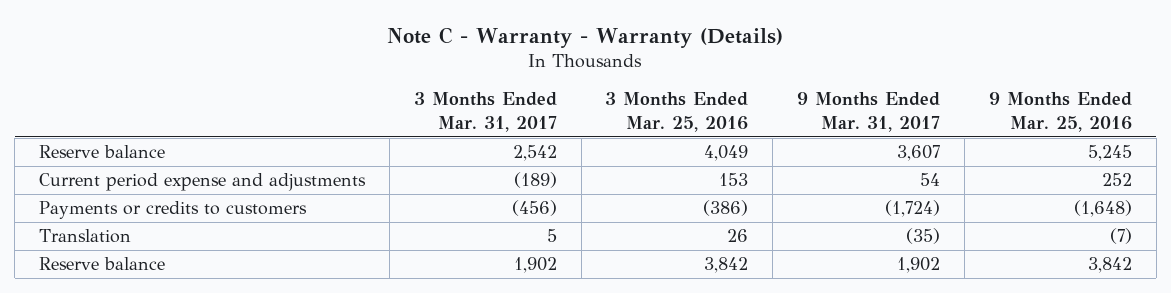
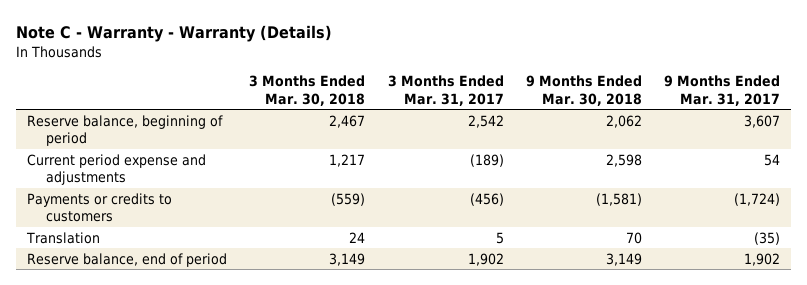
[605,92,749,132] 3 Months Ended Mar. 25, 2016 -> none
[989,92,1133,132] 9 Months Ended Mar. 25, 2016 -> none
none -> [249,75,366,107] 3 Months Ended Mar. 30, 2018
none -> [525,75,642,107] 9 Months Ended Mar. 30, 2018
[38,145,165,159] Reserve balance -> [26,114,223,147] Reserve balance, beginning of period
[38,257,165,271] Reserve balance -> [26,252,227,267] Reserve balance, end of period

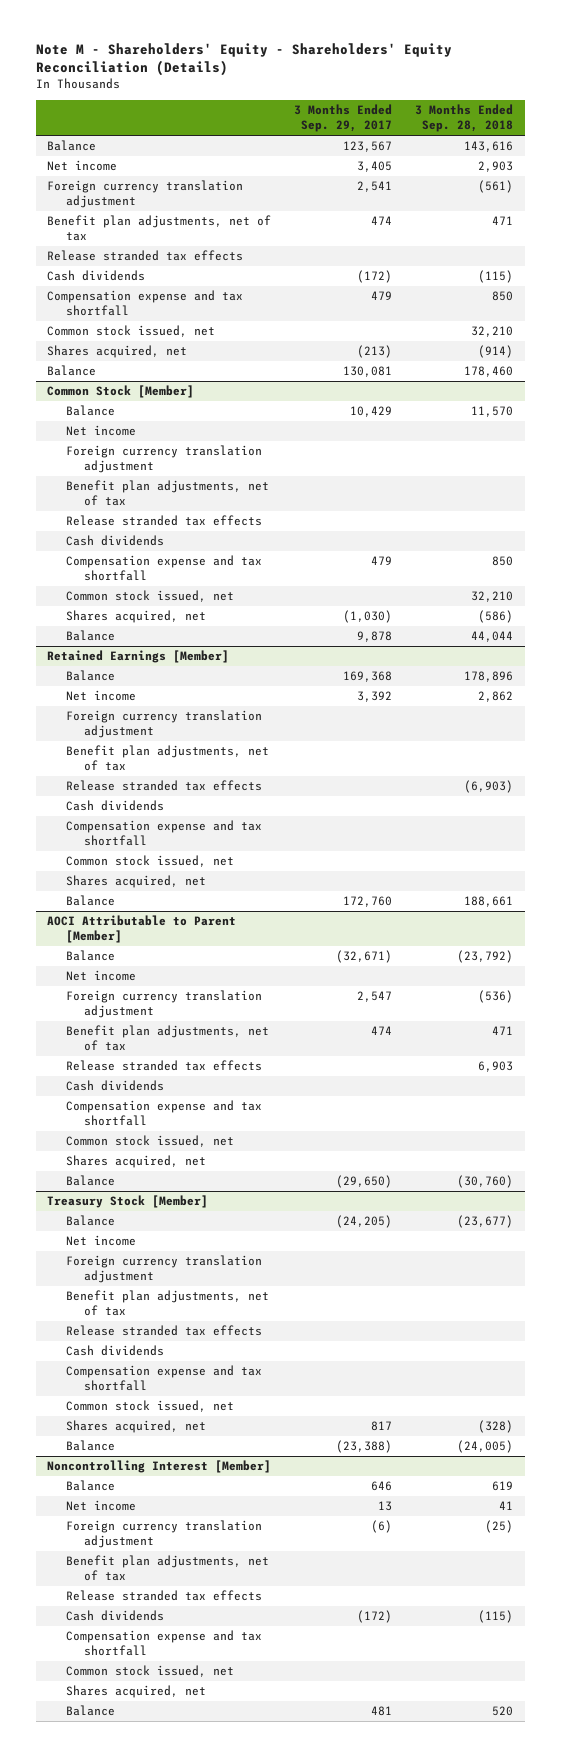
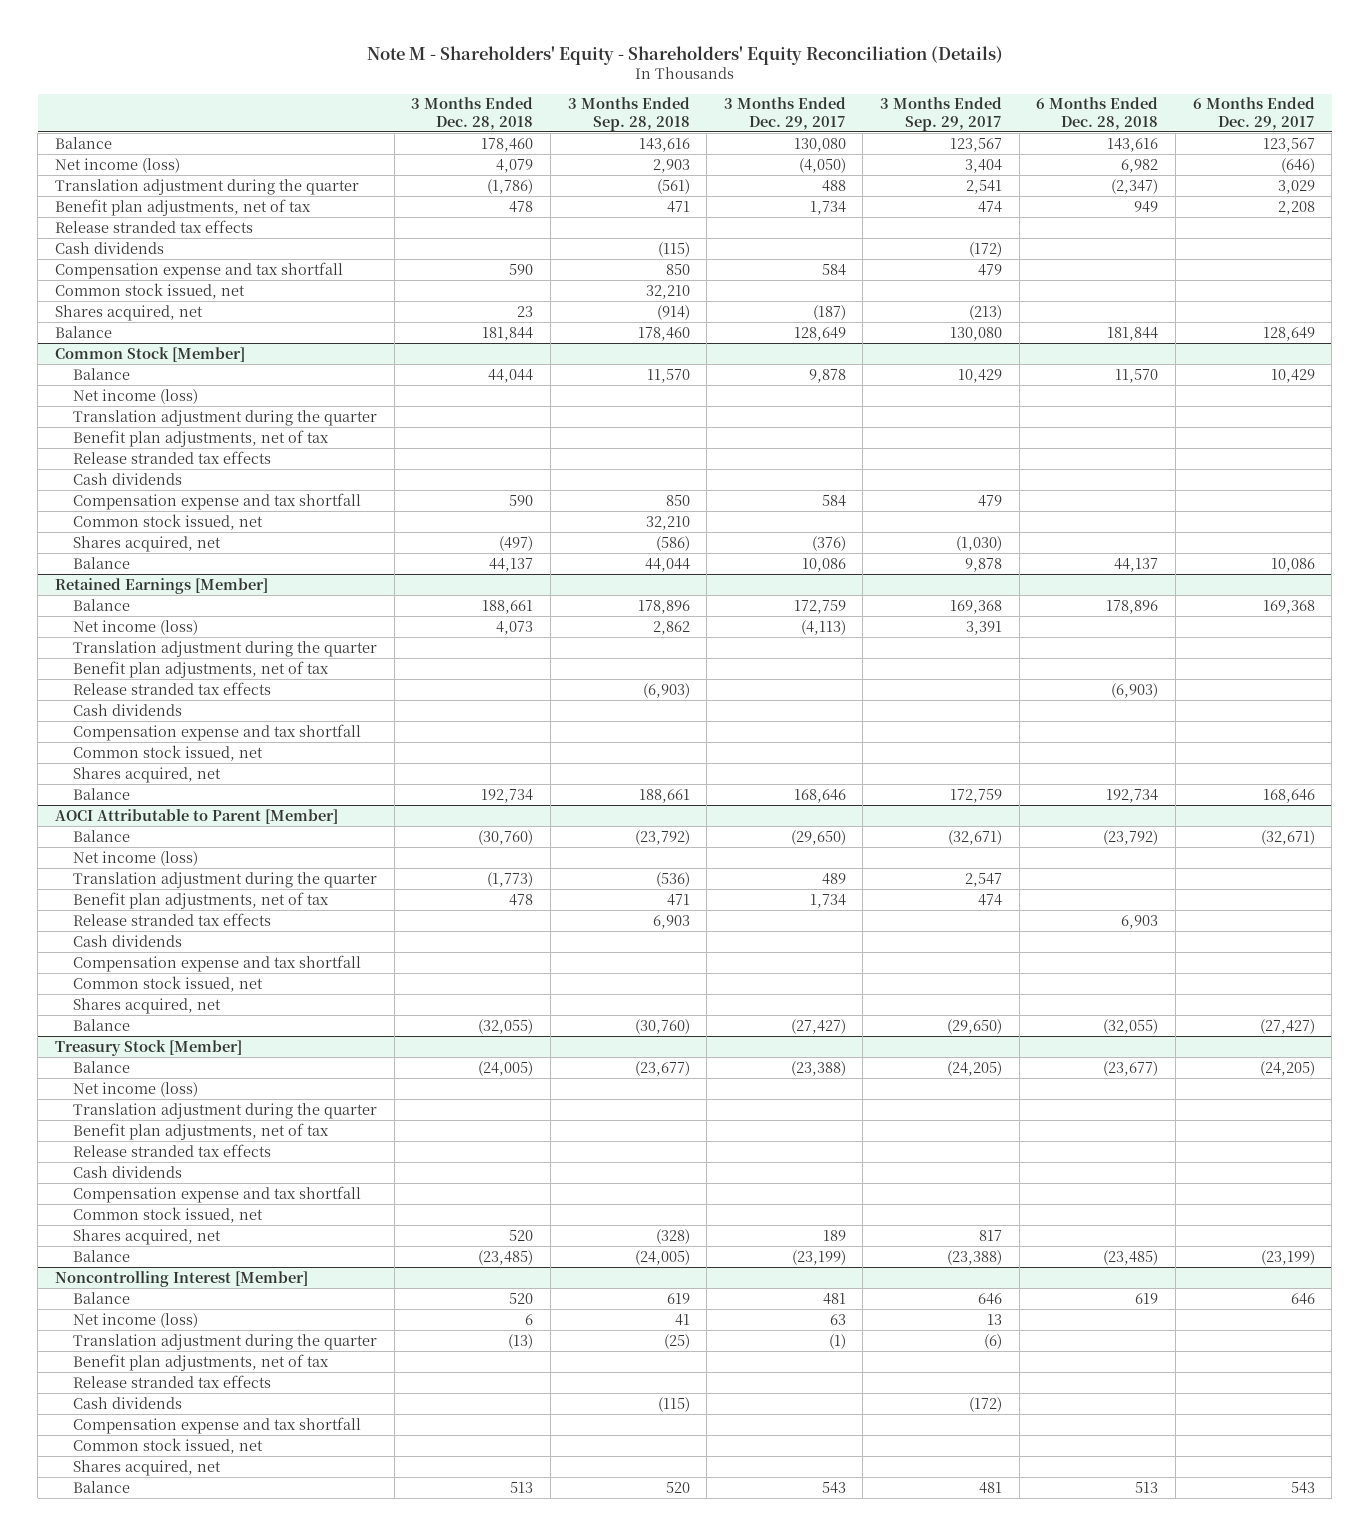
none -> [411,97,534,130] 3 Months Ended Dec. 28, 2018
none -> [723,97,846,130] 3 Months Ended Dec. 29, 2017
none -> [1036,97,1159,130] 6 Months Ended Dec. 28, 2018
none -> [1192,97,1315,130] 6 Months Ended Dec. 29, 2017
[47,160,118,172] Net income -> [54,157,180,173] Net income (loss)
[357,161,393,173] 3,405 -> [965,158,1003,173] 3,404
[47,180,244,209] Foreign currency translation adjustment -> [54,178,359,195] Translation adjustment during the quarter
[343,366,393,378] 130,081 -> [950,326,1003,341] 130,080
[65,425,136,437] Net income -> [72,388,198,404] Net income (loss)
[65,445,262,474] Foreign currency translation adjustment -> [72,409,377,426] Translation adjustment during the quarter
[65,690,136,702] Net income -> [72,619,198,635] Net income (loss)
[357,691,393,703] 3,392 -> [966,620,1003,635] 3,391
[65,710,262,739] Foreign currency translation adjustment -> [72,640,377,657] Translation adjustment during the quarter
[343,896,393,908] 172,760 -> [950,788,1003,803] 172,759
[65,970,136,982] Net income -> [72,850,198,866] Net income (loss)
[65,990,262,1019] Foreign currency translation adjustment -> [72,871,377,888] Translation adjustment during the quarter
[65,1235,136,1247] Net income -> [72,1081,198,1097] Net income (loss)
[65,1255,262,1284] Foreign currency translation adjustment -> [72,1102,377,1119] Translation adjustment during the quarter
[65,1500,136,1512] Net income -> [72,1312,198,1328] Net income (loss)
[65,1520,262,1549] Foreign currency translation adjustment -> [72,1333,377,1350] Translation adjustment during the quarter

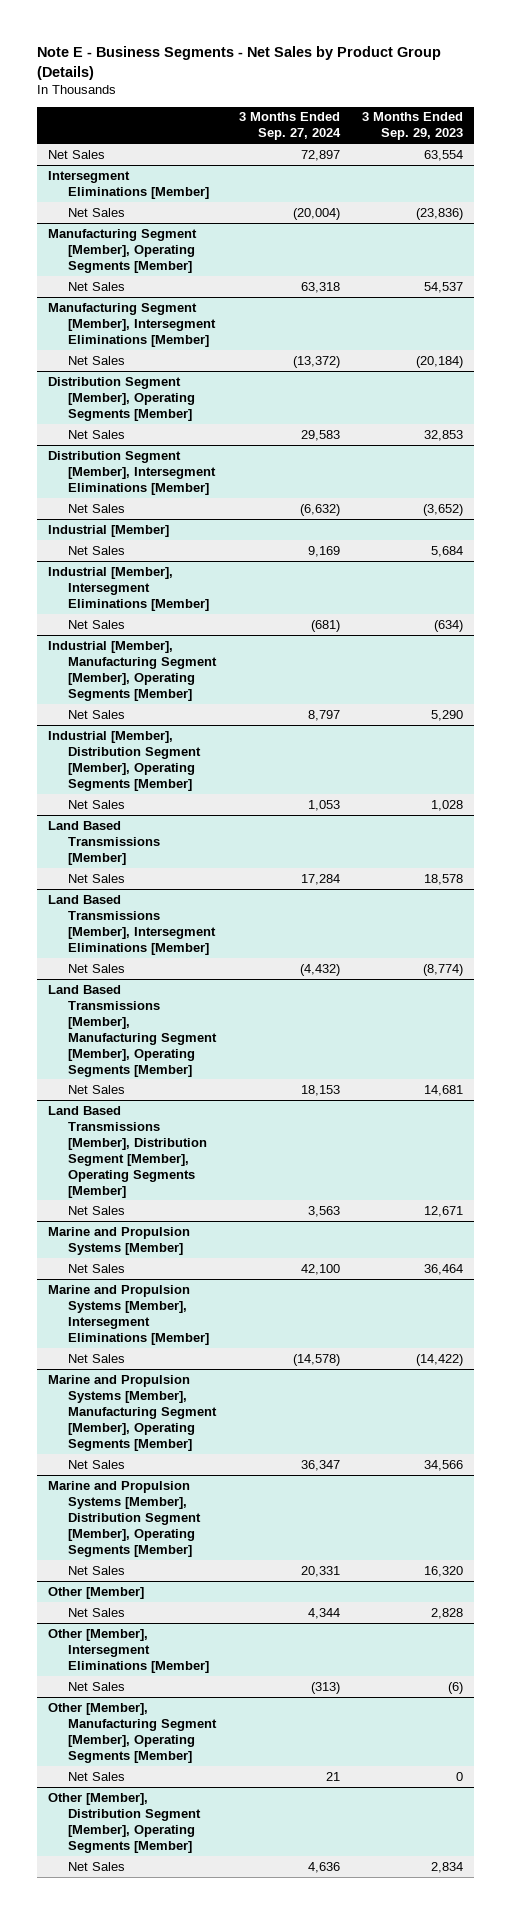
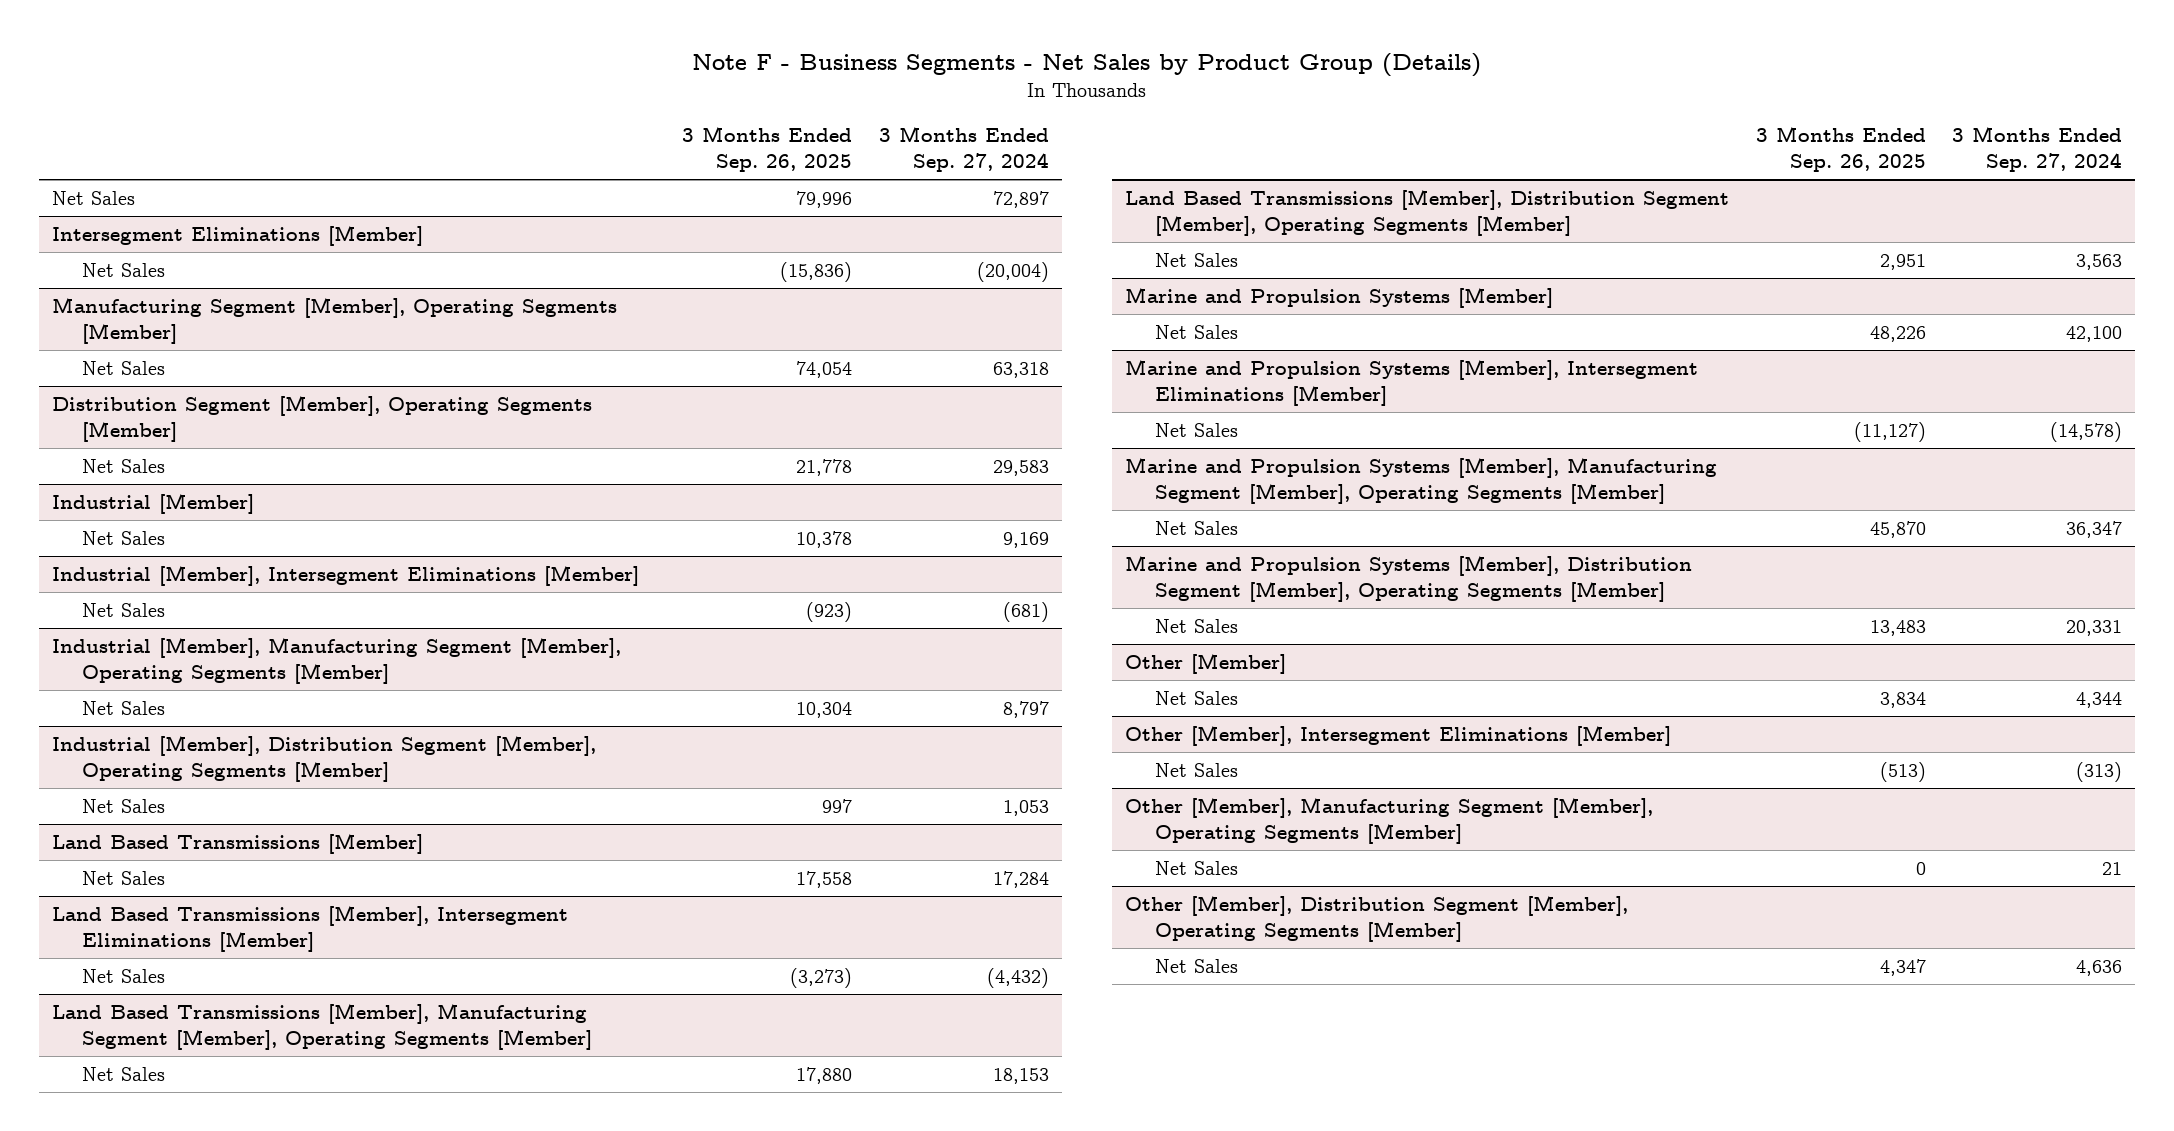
[36,45,441,80] Note E - Business Segments - Net Sales by Product Group (Details) -> [691,53,1481,78] Note F - Business Segments - Net Sales by Product Group (Details)
[362,112,464,141] 3 Months Ended Sep. 29, 2023 -> none
none -> [682,126,853,173] 3 Months Ended Sep. 26, 2025
[48,302,217,347] Manufacturing Segment [Member], Intersegment Eliminations [Member] -> none
[68,355,126,365] Net Sales -> none
[48,450,217,495] Distribution Segment [Member], Intersegment Eliminations [Member] -> none
[68,503,126,513] Net Sales -> none

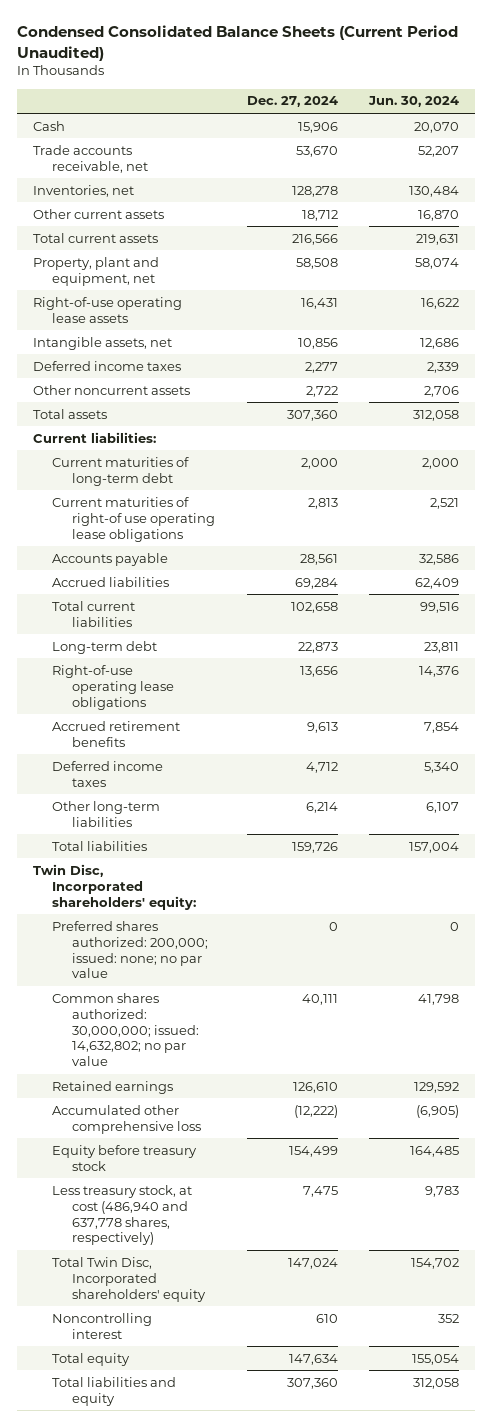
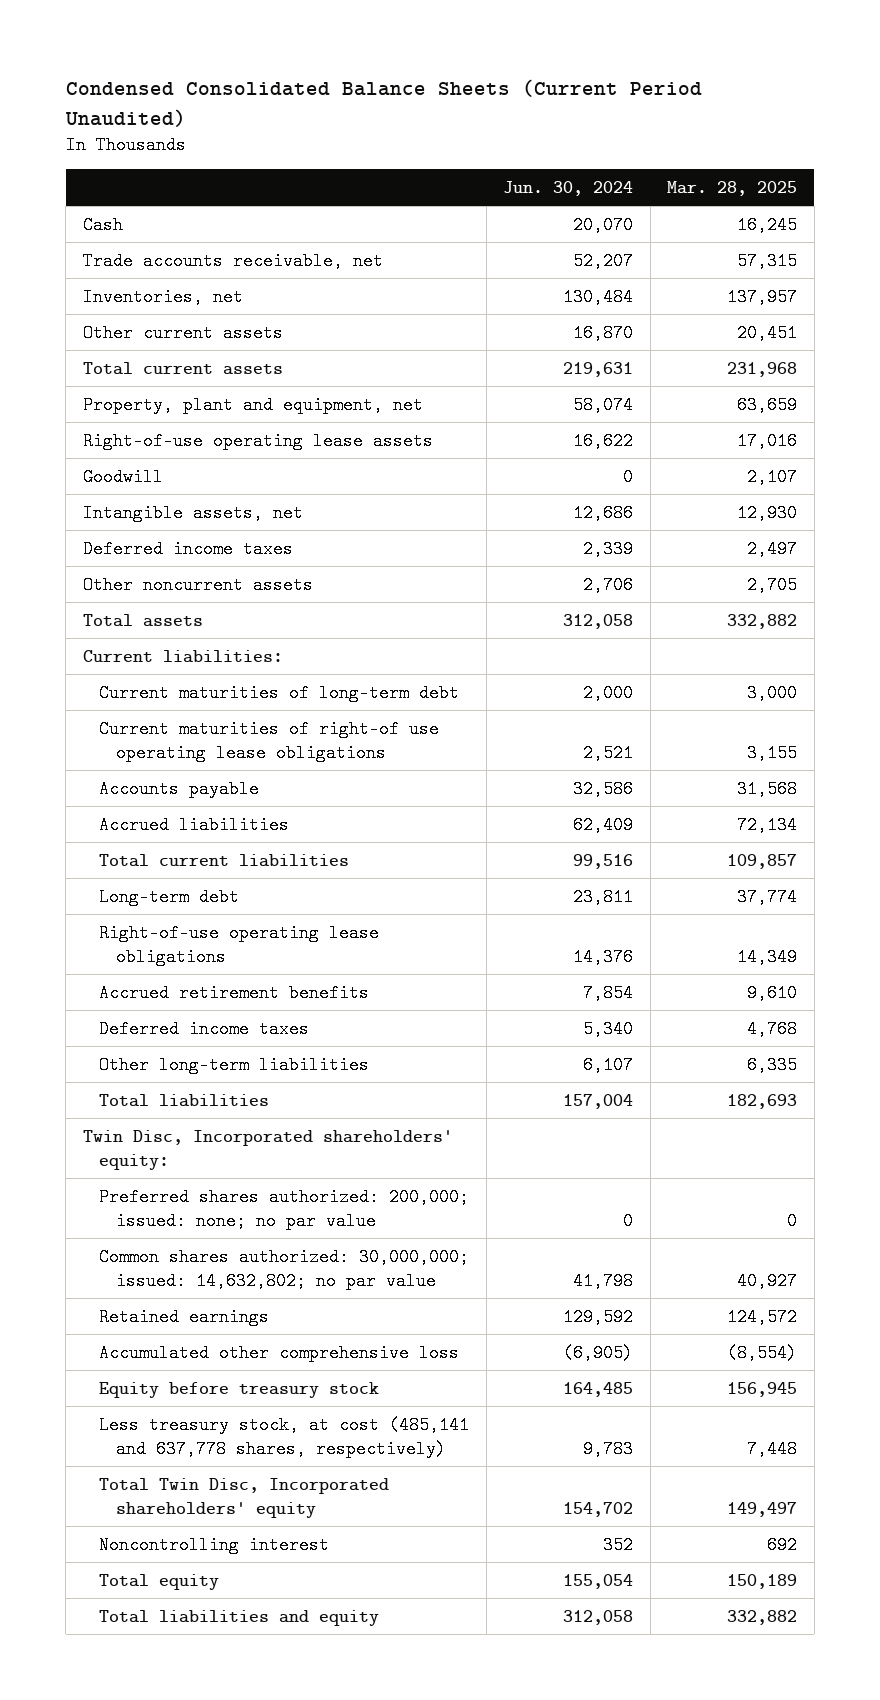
[246,96,338,108] Dec. 27, 2024 -> none
none -> [667,181,798,197] Mar. 28, 2025
none -> [82,467,163,486] Goodwill
[52,1184,193,1246] Less treasury stock, at cost (486,940 and 637,778 shares, respectively) -> [99,1415,470,1459] Less treasury stock, at cost (485,141 and 637,778 shares, respectively)

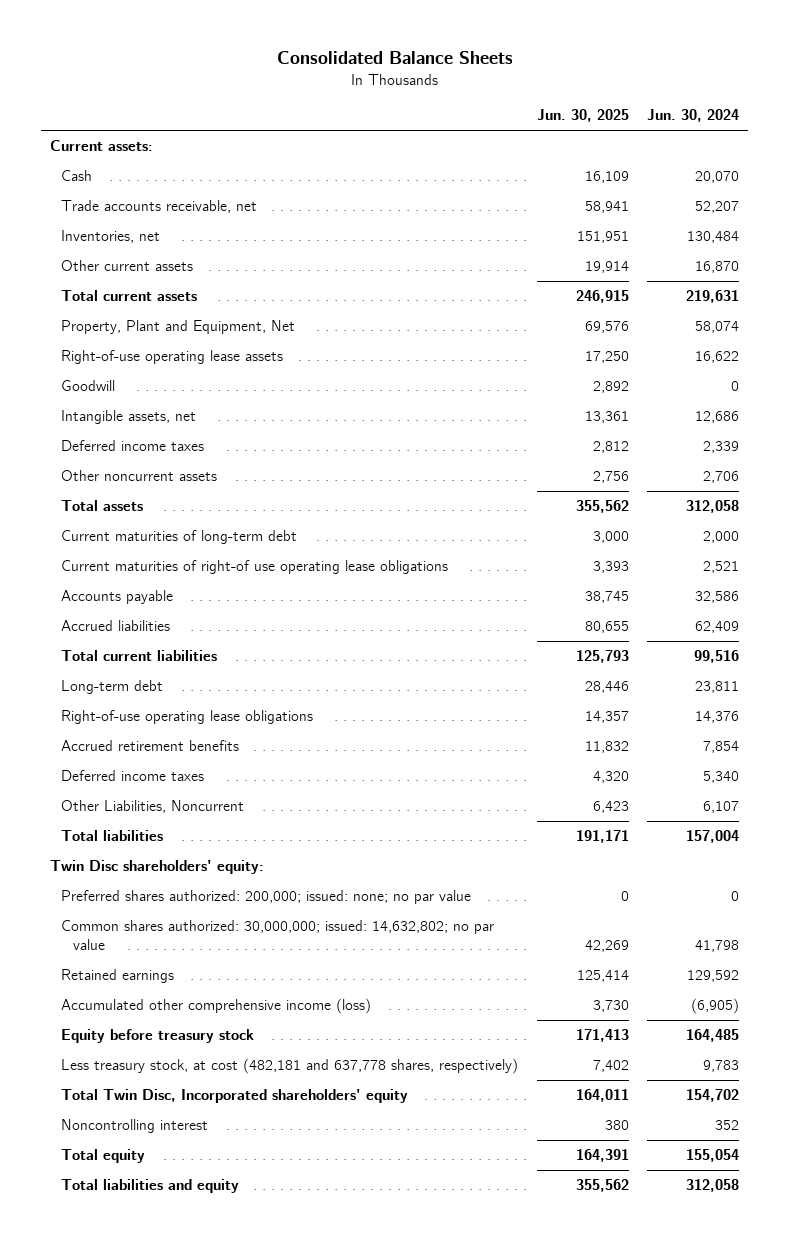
[64,79,702,127] Condensed Consolidated Balance Sheets (Current Period Unaudited) -> [276,51,513,65] Consolidated Balance Sheets
[667,181,798,197] Mar. 28, 2025 -> none
none -> [536,109,629,123] Jun. 30, 2025
none -> [49,140,153,152] Current assets:
[82,395,423,414] Property, plant and equipment, net -> [61,320,296,335] Property, Plant and Equipment, Net
[82,649,283,663] Current liabilities: -> none
[99,1055,370,1074] Other long-term liabilities -> [61,800,245,814] Other Liabilities, Noncurrent
[82,1129,453,1171] Twin Disc, Incorporated shareholders' equity: -> [49,860,264,875] Twin Disc shareholders' equity:
[99,1343,460,1362] Accumulated other comprehensive loss -> [61,998,372,1015] Accumulated other comprehensive income (loss)
[99,1415,470,1459] Less treasury stock, at cost (485,141 and 637,778 shares, respectively) -> [61,1058,519,1075] Less treasury stock, at cost (482,181 and 637,778 shares, respectively)

